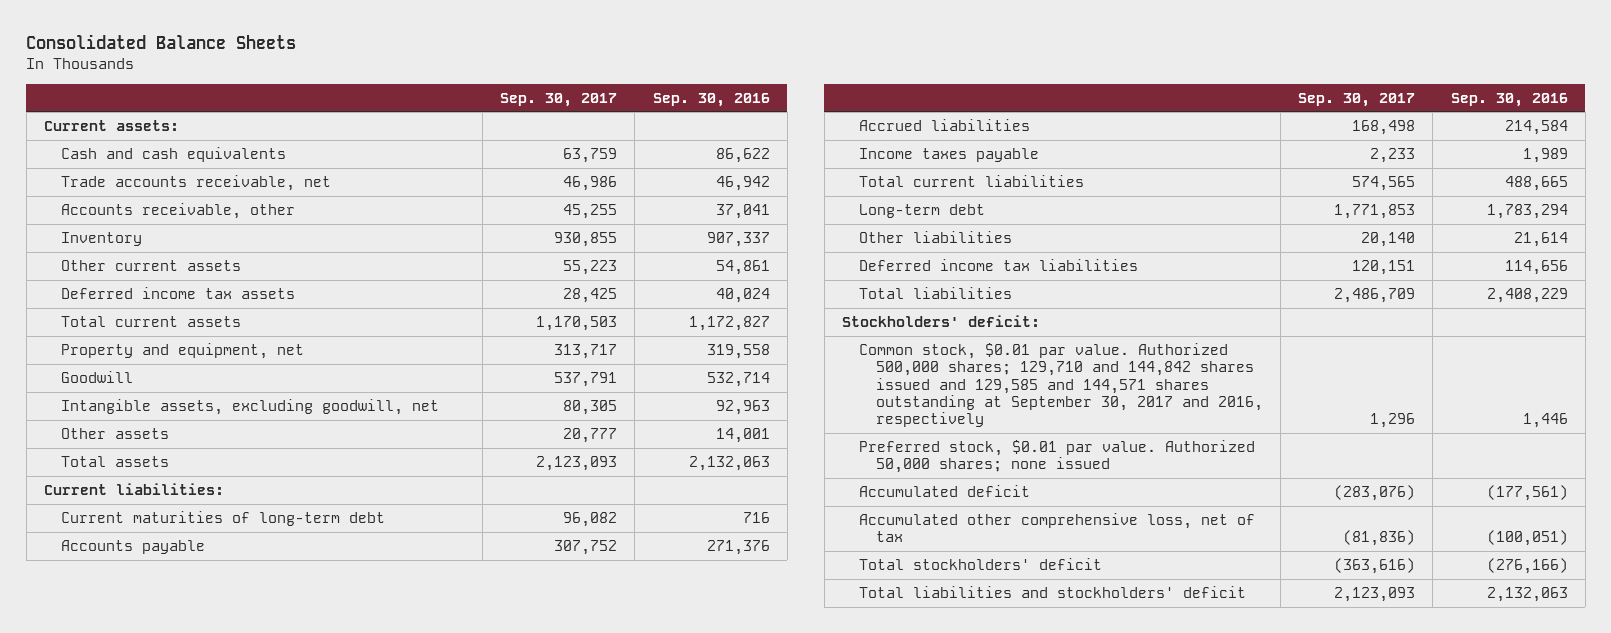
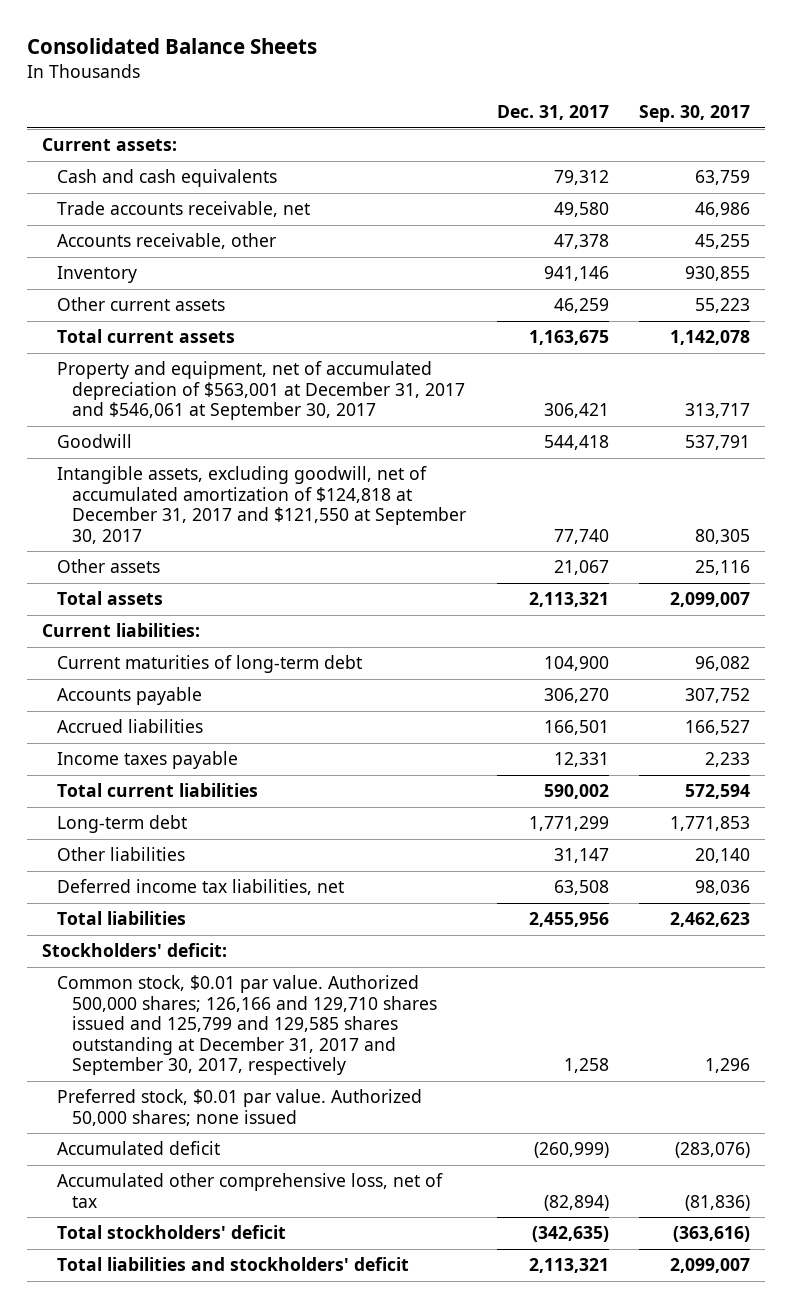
[652,92,770,107] Sep. 30, 2016 -> none
none -> [496,105,609,121] Dec. 31, 2017
[60,287,295,300] Deferred income tax assets -> none
[536,316,618,332] 1,170,503 -> [670,330,751,346] 1,142,078
[60,343,304,360] Property and equipment, net -> [57,361,466,421] Property and equipment, net of accumulated depreciation of $563,001 at December 31, 2017 and $546,061 at September 30, 2017
[60,399,439,416] Intangible assets, excluding goodwill, net -> [57,466,467,544] Intangible assets, excluding goodwill, net of accumulated amortization of $124,818 at December 31, 2017 and $121,550 at September 30, 2017
[563,428,618,444] 20,777 -> [695,560,751,576] 25,116
[536,456,618,472] 2,123,093 -> [670,592,751,608] 2,099,007
[1352,120,1416,136] 168,498 -> [685,720,751,736] 166,527
[1352,176,1416,192] 574,565 -> [685,784,751,800] 572,594
[858,259,1138,272] Deferred income tax liabilities -> [57,879,345,896] Deferred income tax liabilities, net
[1352,260,1416,276] 120,151 -> [695,880,751,896] 98,036
[1334,288,1416,304] 2,486,709 -> [670,912,751,928] 2,462,623
[858,343,1263,428] Common stock, $0.01 par value. Authorized 500,000 shares; 129,710 and 144,842 shares issued and 129,585 and 144,571 shares outstanding at September 30, 2017 and 2016, respectively -> [57,975,438,1076] Common stock, $0.01 par value. Authorized 500,000 shares; 126,166 and 129,710 shares issued and 125,799 and 129,585 shares outstanding at December 31, 2017 and September 30, 2017, respectively
[1334,587,1416,603] 2,123,093 -> [670,1258,751,1274] 2,099,007

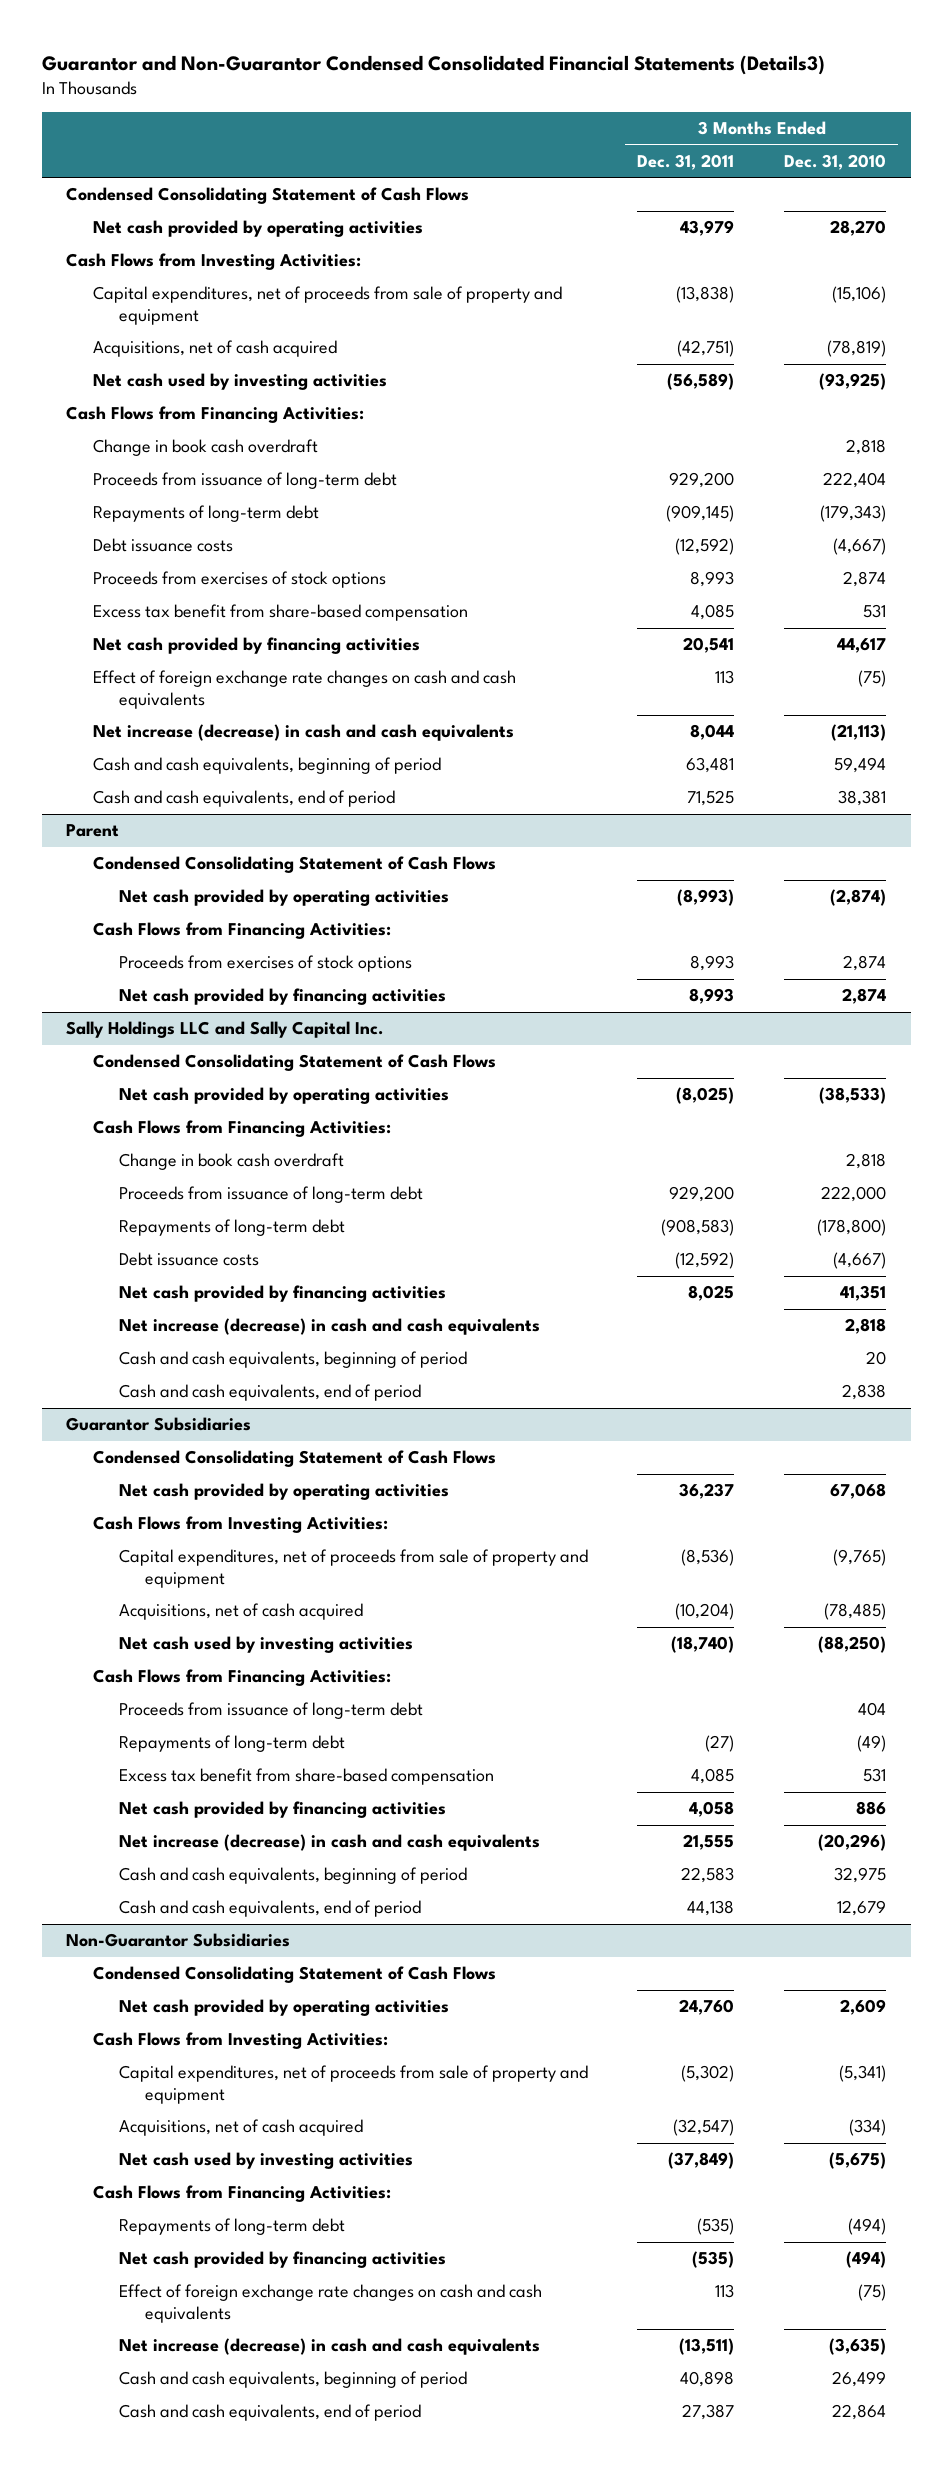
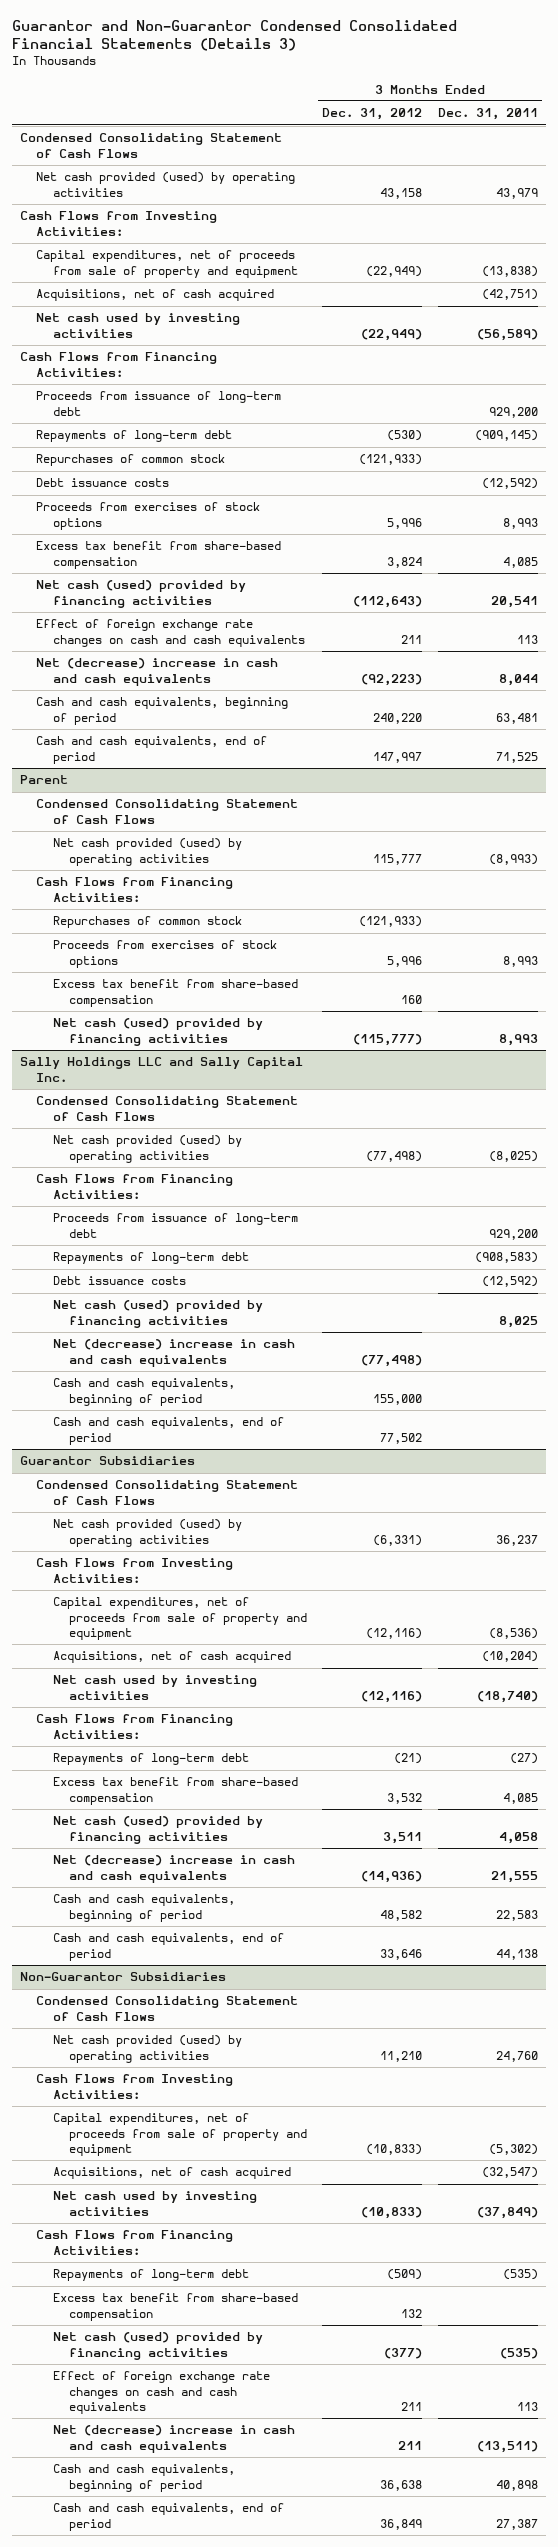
[41,54,825,75] Guarantor and Non-Guarantor Condensed Consolidated Financial Statements (Details3) -> [12,19,458,52] Guarantor and Non-Guarantor Condensed Consolidated Financial Statements (Details 3)
[783,153,886,170] Dec. 31, 2010 -> none
none -> [322,108,423,121] Dec. 31, 2012
[92,220,423,238] Net cash provided by operating activities -> [36,172,296,197] Net cash provided (used) by operating activities
[92,439,318,457] Change in book cash overdraft -> none
none -> [36,454,226,467] Repurchases of common stock
[92,637,420,655] Net cash provided by financing activities -> [36,580,247,608] Net cash (used) provided by financing activities
[92,724,514,742] Net increase (decrease) in cash and cash equivalents -> [36,658,279,686] Net (decrease) increase in cash and cash equivalents
[118,889,449,907] Net cash provided by operating activities -> [52,838,242,866] Net cash provided (used) by operating activities
none -> [52,916,242,929] Repurchases of common stock
none -> [52,979,298,1007] Excess tax benefit from share-based compensation
[118,988,446,1006] Net cash provided by financing activities -> [52,1018,263,1046] Net cash (used) provided by financing activities
[118,1087,449,1105] Net cash provided by operating activities -> [52,1135,242,1163] Net cash provided (used) by operating activities
[118,1153,344,1171] Change in book cash overdraft -> none
[118,1285,446,1303] Net cash provided by financing activities -> [52,1300,263,1328] Net cash (used) provided by financing activities
[118,1318,540,1336] Net increase (decrease) in cash and cash equivalents -> [52,1339,295,1367] Net (decrease) increase in cash and cash equivalents
[118,1483,449,1501] Net cash provided by operating activities -> [52,1519,242,1547] Net cash provided (used) by operating activities
[118,1702,423,1720] Proceeds from issuance of long-term debt -> none
[118,1801,446,1819] Net cash provided by financing activities -> [52,1816,263,1844] Net cash (used) provided by financing activities
[118,1834,540,1852] Net increase (decrease) in cash and cash equivalents -> [52,1855,295,1883] Net (decrease) increase in cash and cash equivalents
[118,1999,449,2017] Net cash provided by operating activities -> [52,2035,242,2063] Net cash provided (used) by operating activities
none -> [52,2293,298,2321] Excess tax benefit from share-based compensation
[118,2251,446,2269] Net cash provided by financing activities -> [52,2332,263,2360] Net cash (used) provided by financing activities
[118,2338,540,2356] Net increase (decrease) in cash and cash equivalents -> [52,2425,295,2453] Net (decrease) increase in cash and cash equivalents

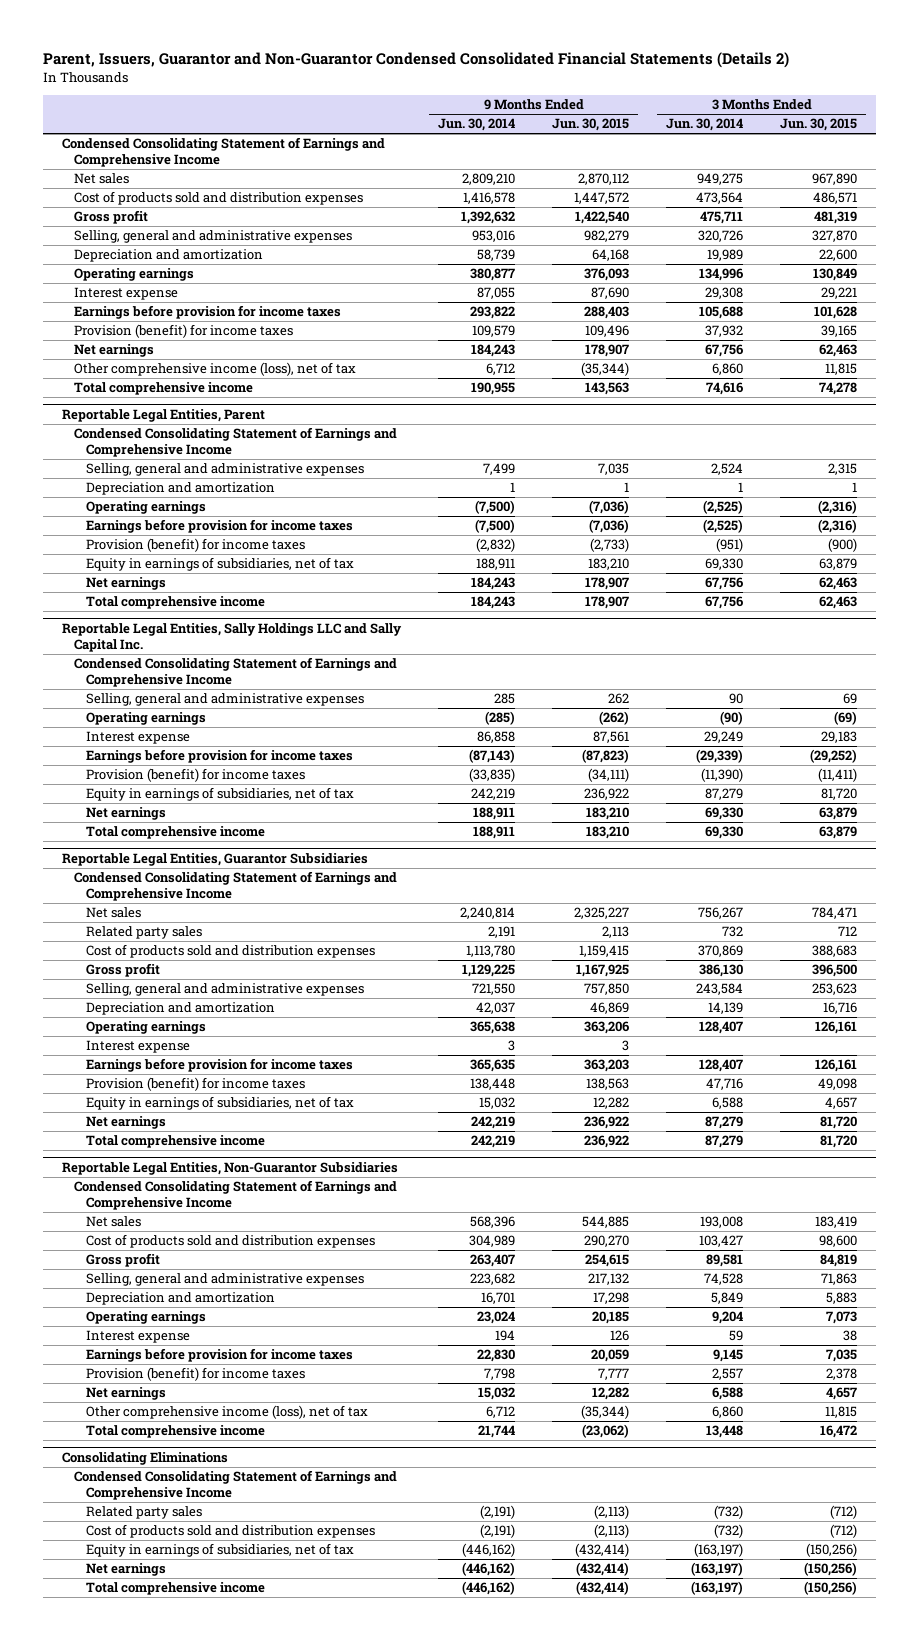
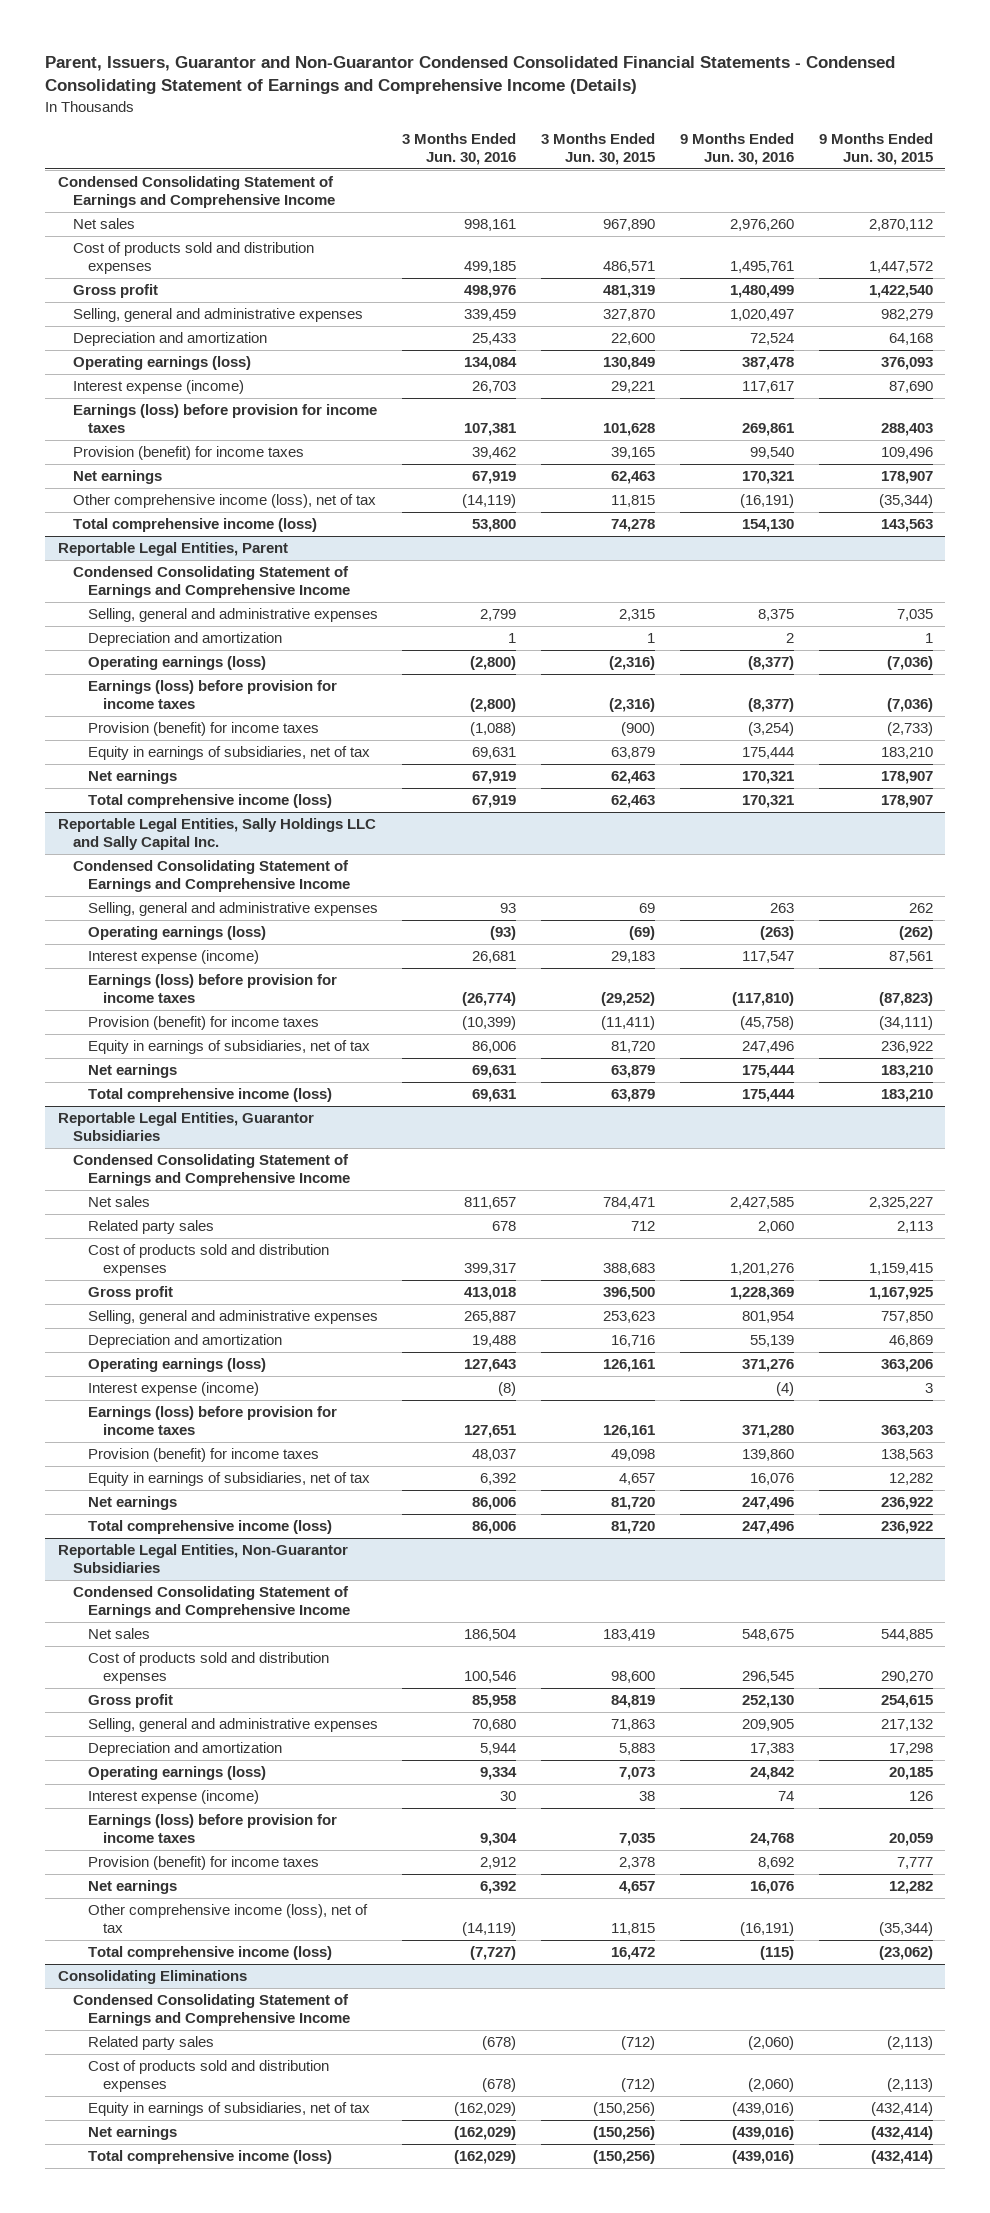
[43,51,790,68] Parent, Issuers, Guarantor and Non-Guarantor Condensed Consolidated Financial Statements (Details 2) -> [45,56,896,95] Parent, Issuers, Guarantor and Non-Guarantor Condensed Consolidated Financial Statements - Condensed Consolidating Statement of Earnings and Comprehensive Income (Details)
[438,118,516,132] Jun. 30, 2014 -> none
[666,118,744,132] Jun. 30, 2014 -> none
none -> [402,132,517,165] 3 Months Ended Jun. 30, 2016
none -> [679,132,794,165] 9 Months Ended Jun. 30, 2016
[73,268,194,282] Operating earnings -> [72,356,251,371] Operating earnings (loss)
[73,287,178,301] Interest expense -> [72,380,244,395] Interest expense (income)
[73,305,341,320] Earnings before provision for income taxes -> [72,404,377,434] Earnings (loss) before provision for income taxes
[73,382,253,396] Total comprehensive income -> [72,518,317,533] Total comprehensive income (loss)
[85,501,206,515] Operating earnings -> [87,656,266,671] Operating earnings (loss)
[85,519,353,534] Earnings before provision for income taxes -> [87,680,337,710] Earnings (loss) before provision for income taxes
[85,596,265,610] Total comprehensive income -> [87,794,332,809] Total comprehensive income (loss)
[85,712,206,726] Operating earnings -> [87,926,266,941] Operating earnings (loss)
[85,731,190,745] Interest expense -> [87,950,259,965] Interest expense (income)
[85,749,353,764] Earnings before provision for income taxes -> [87,974,337,1004] Earnings (loss) before provision for income taxes
[85,826,265,840] Total comprehensive income -> [87,1088,332,1103] Total comprehensive income (loss)
[85,1021,206,1035] Operating earnings -> [87,1358,266,1373] Operating earnings (loss)
[85,1040,190,1054] Interest expense -> [87,1382,259,1397] Interest expense (income)
[85,1058,353,1073] Earnings before provision for income taxes -> [87,1406,337,1436] Earnings (loss) before provision for income taxes
[85,1135,265,1149] Total comprehensive income -> [87,1520,332,1535] Total comprehensive income (loss)
[85,1311,206,1325] Operating earnings -> [87,1766,266,1781] Operating earnings (loss)
[85,1330,190,1344] Interest expense -> [87,1790,259,1805] Interest expense (income)
[85,1348,353,1363] Earnings before provision for income taxes -> [87,1814,337,1844] Earnings (loss) before provision for income taxes
[85,1425,265,1439] Total comprehensive income -> [87,1946,332,1961] Total comprehensive income (loss)
[85,1582,265,1596] Total comprehensive income -> [87,2150,332,2165] Total comprehensive income (loss)

